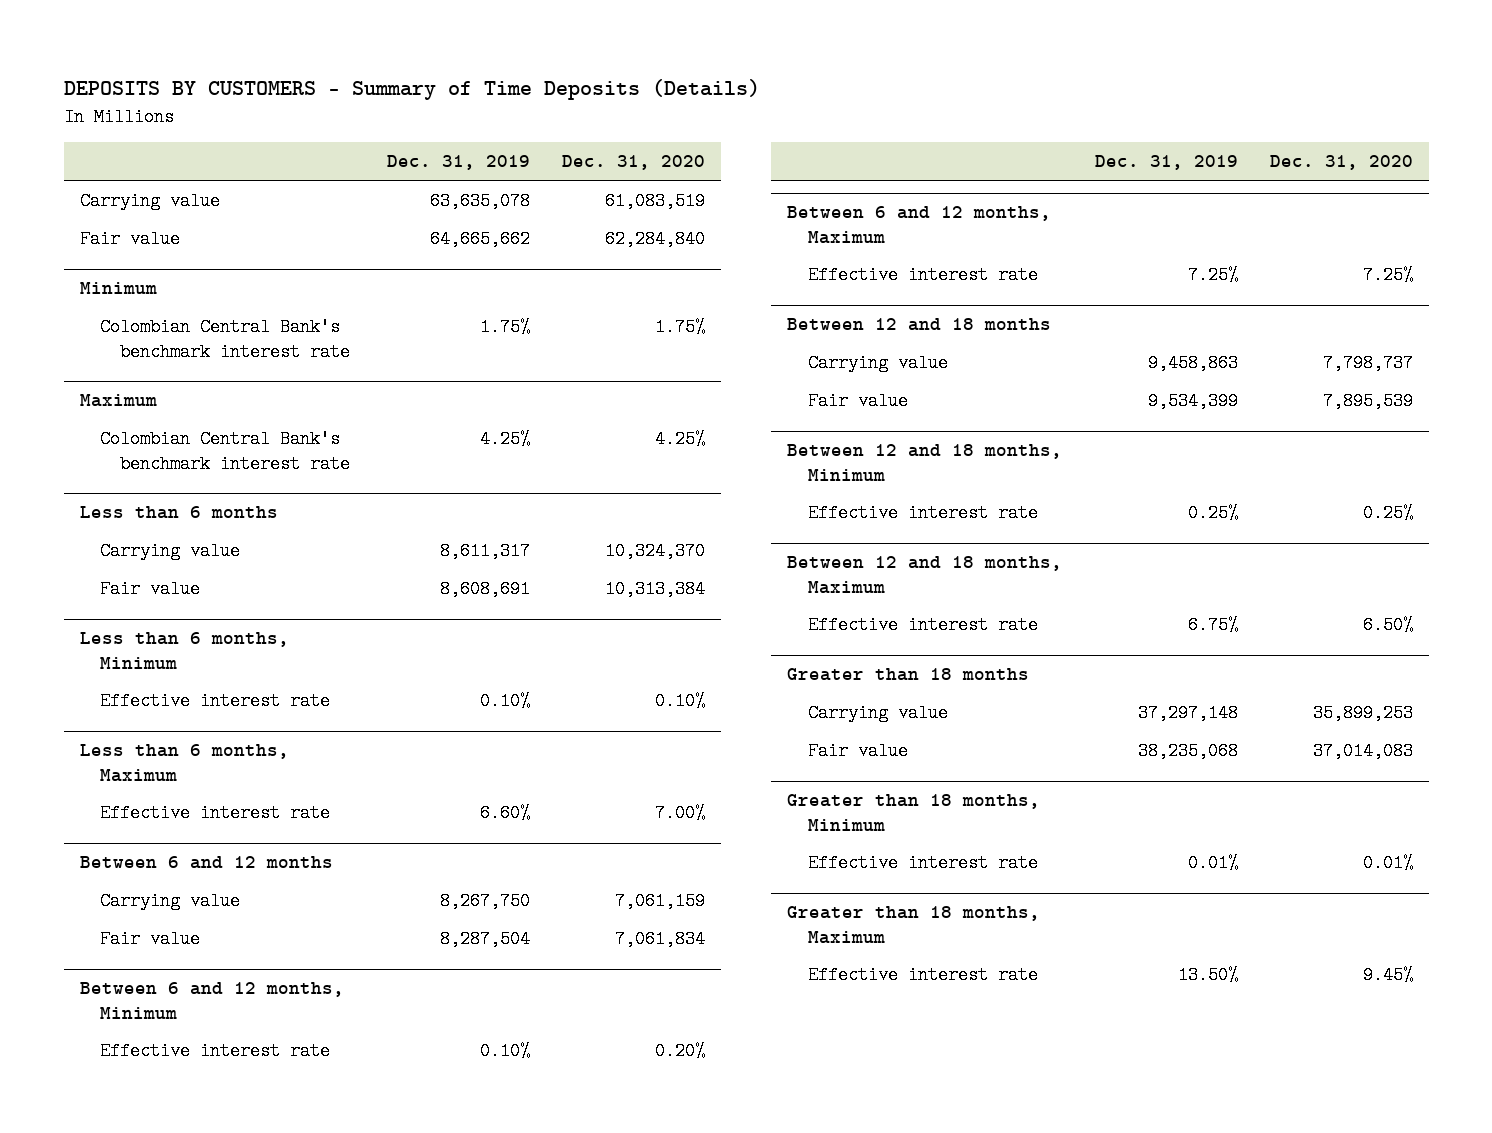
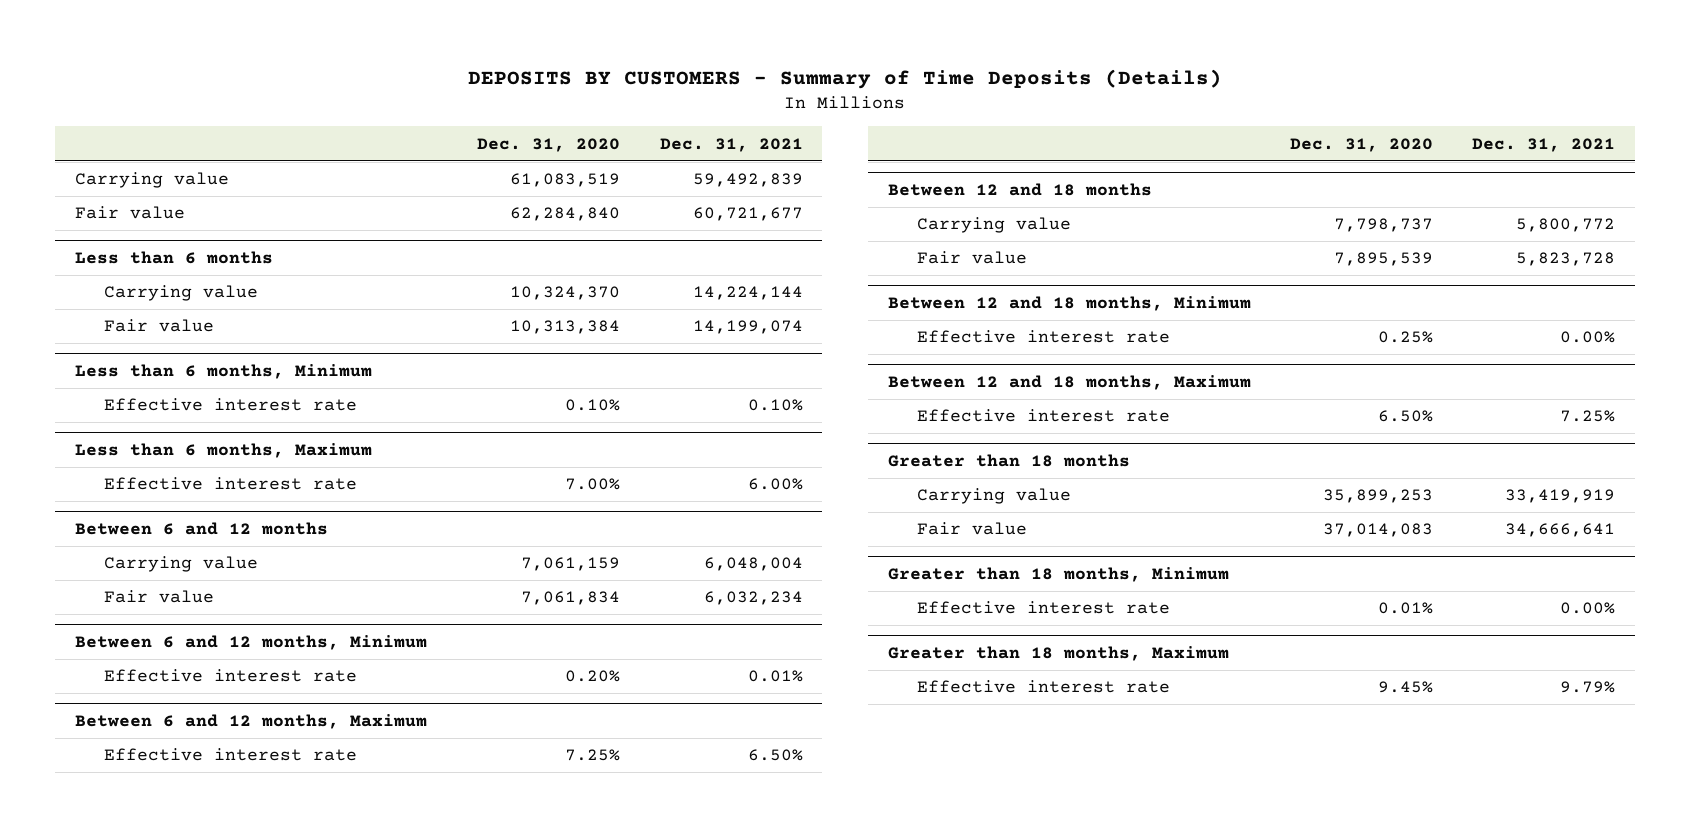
[386,155,530,171] Dec. 31, 2019 -> none
none -> [659,137,803,152] Dec. 31, 2021
[79,282,157,295] Minimum -> none
[100,317,351,361] Colombian Central Bank's benchmark interest rate -> none
[79,394,157,408] Maximum -> none
[100,429,351,473] Colombian Central Bank's benchmark interest rate -> none

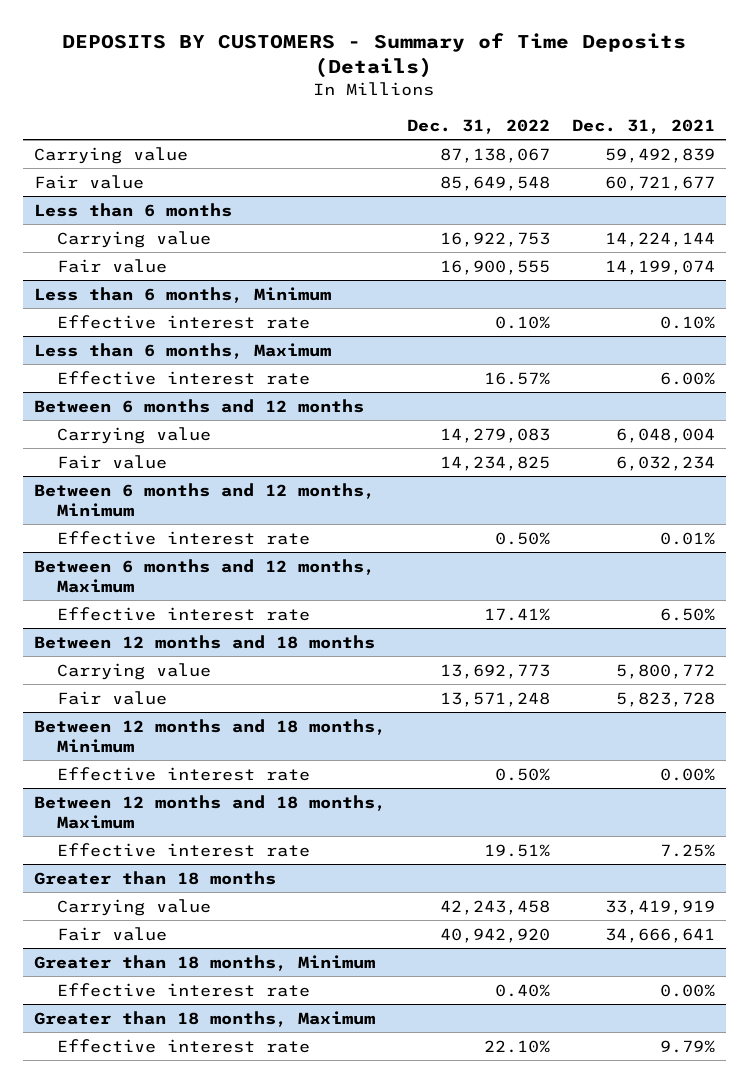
[477,137,621,152] Dec. 31, 2020 -> none
none -> [407,118,551,134] Dec. 31, 2022
[74,522,328,536] Between 6 and 12 months -> [33,398,364,413] Between 6 months and 12 months
[74,635,427,651] Between 6 and 12 months, Minimum -> [33,482,375,518] Between 6 months and 12 months, Minimum
[74,714,427,730] Between 6 and 12 months, Maximum -> [33,558,375,594] Between 6 months and 12 months, Maximum
[887,183,1152,197] Between 12 and 18 months -> [33,634,375,649] Between 12 months and 18 months
[887,296,1251,312] Between 12 and 18 months, Minimum -> [33,718,386,754] Between 12 months and 18 months, Minimum
[887,375,1251,391] Between 12 and 18 months, Maximum -> [33,794,386,830] Between 12 months and 18 months, Maximum

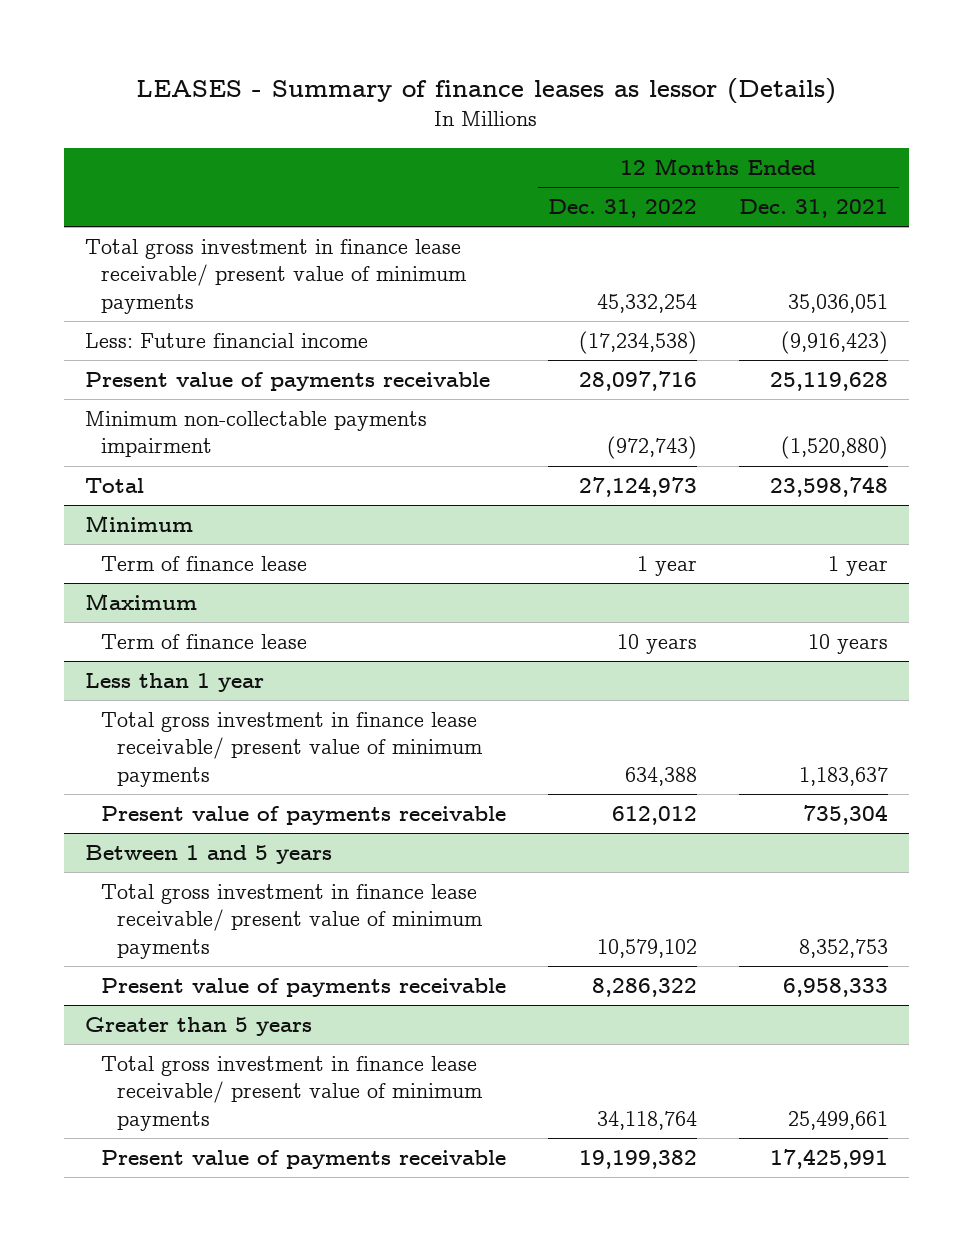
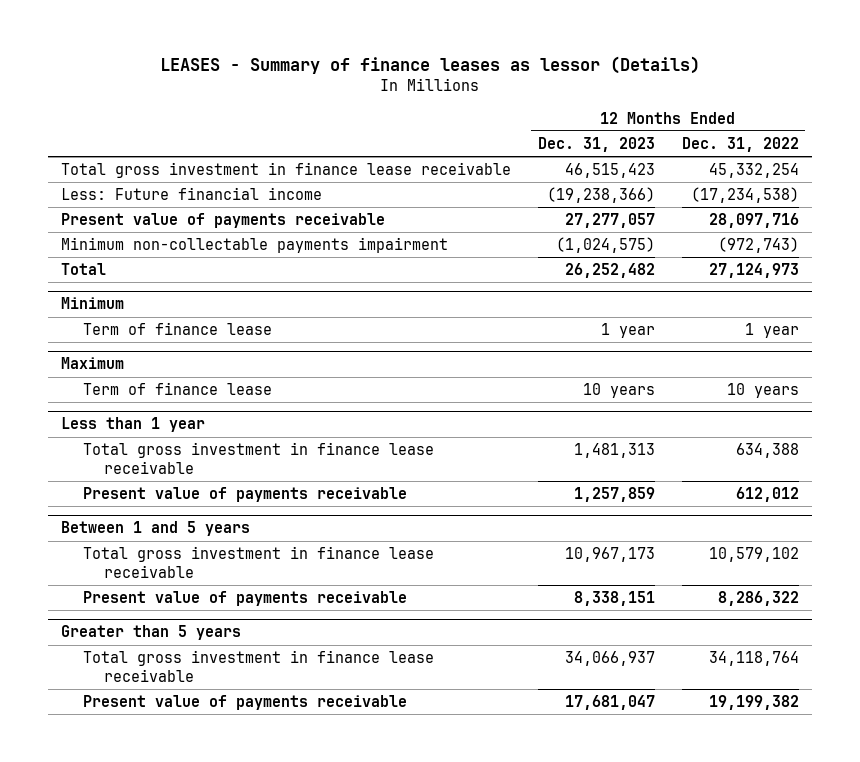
[739,199,889,219] Dec. 31, 2021 -> none
none -> [537,137,655,153] Dec. 31, 2023
[84,239,467,314] Total gross investment in finance lease receivable/ present value of minimum payments -> [61,162,512,179] Total gross investment in finance lease receivable
[100,712,484,787] Total gross investment in finance lease receivable/ present value of minimum payments -> [82,442,434,474] Total gross investment in finance lease receivable
[100,884,484,959] Total gross investment in finance lease receivable/ present value of minimum payments -> [82,546,434,578] Total gross investment in finance lease receivable
[100,1056,484,1131] Total gross investment in finance lease receivable/ present value of minimum payments -> [82,650,434,682] Total gross investment in finance lease receivable

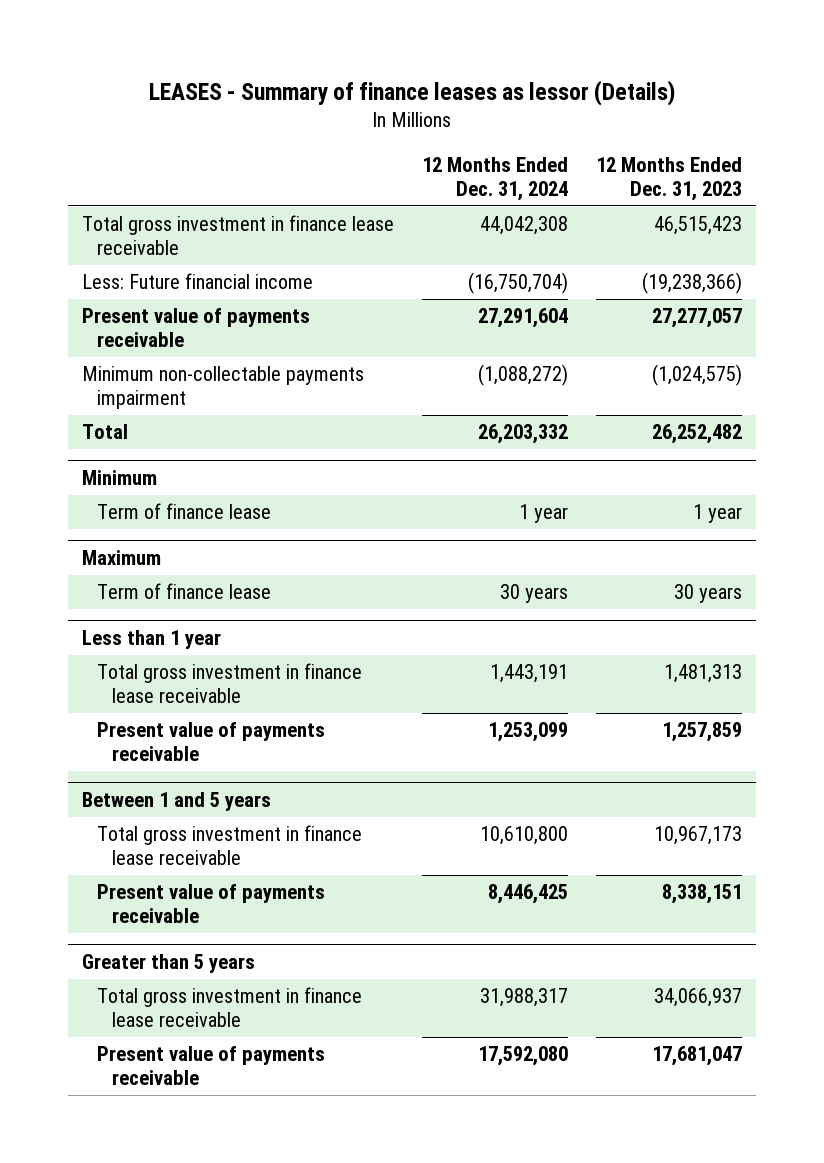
[681,137,799,153] Dec. 31, 2022 -> none
none -> [421,157,568,202] 12 Months Ended Dec. 31, 2024
[582,383,655,399] 10 years -> [673,584,742,604] 30 years

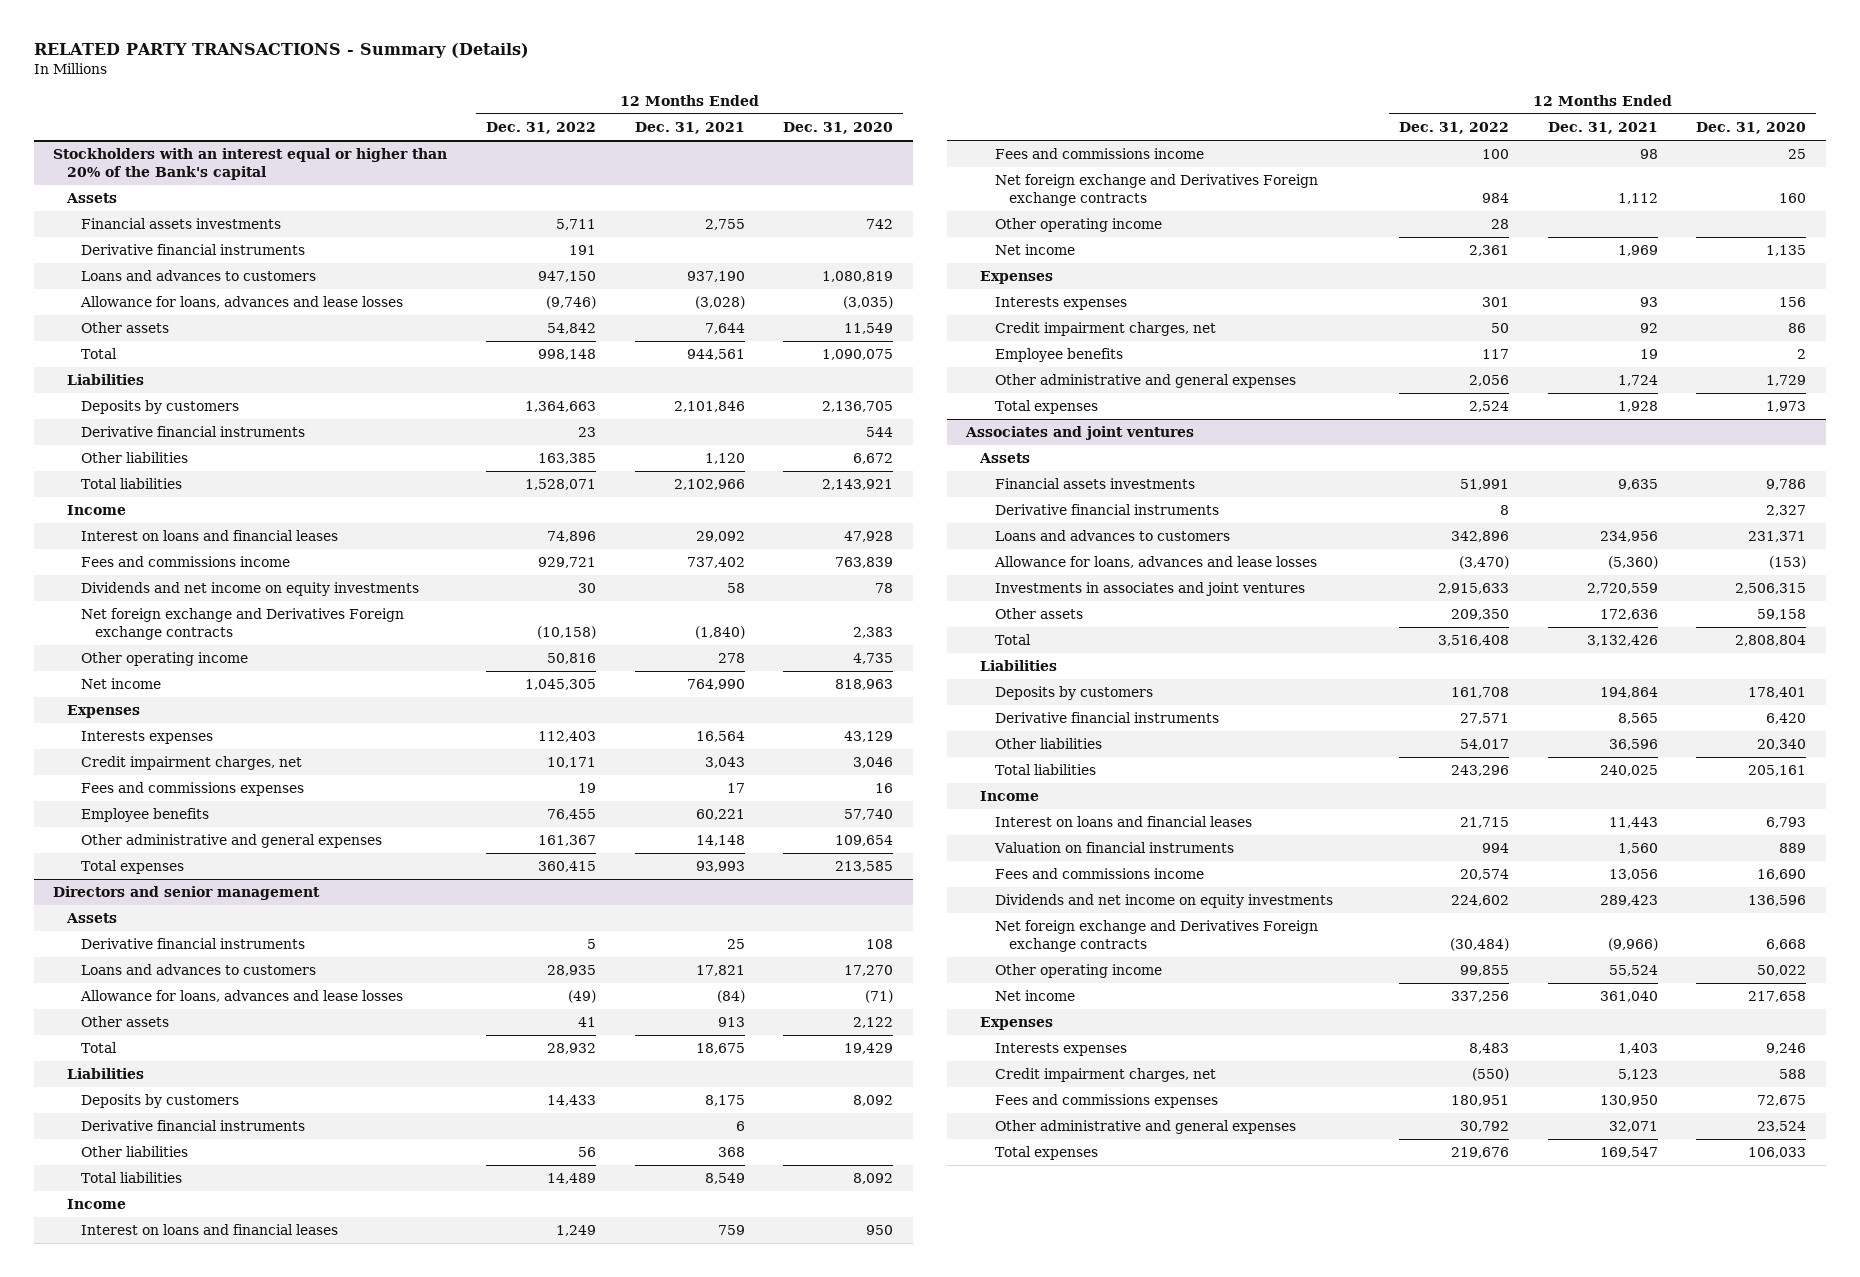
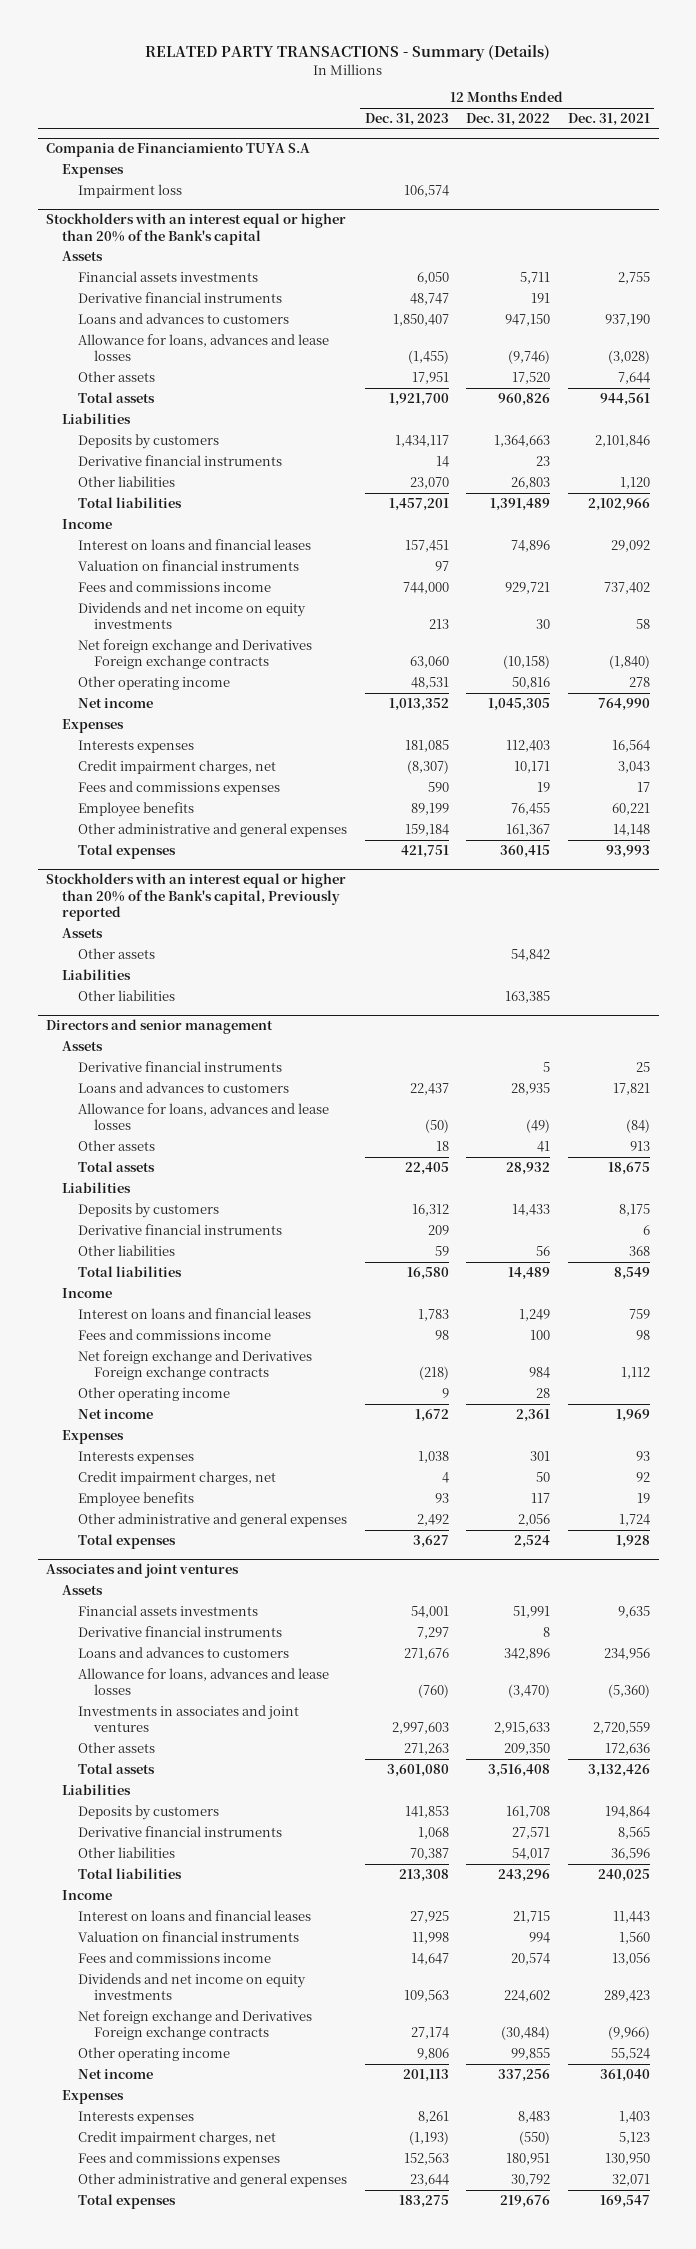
[783,122,894,135] Dec. 31, 2020 -> none
none -> [364,112,449,126] Dec. 31, 2023
none -> [46,142,311,158] Compania de Financiamiento TUYA S.A
none -> [62,163,125,178] Expenses
none -> [78,183,183,198] Impairment loss
[546,323,596,335] 54,842 -> [512,371,551,384] 17,520
[81,348,118,360] Total -> [78,391,156,403] Total assets
[537,349,596,361] 998,148 -> [498,392,551,406] 960,826
[537,453,596,465] 163,385 -> [511,476,551,489] 26,803
[524,479,596,491] 1,528,071 -> [490,497,551,511] 1,391,489
none -> [78,559,300,571] Valuation on financial instruments
none -> [46,873,347,922] Stockholders with an interest equal or higher than 20% of the Bank's capital, Previously reported
none -> [62,927,104,938] Assets
none -> [78,947,156,959] Other assets
none -> [62,968,132,980] Liabilities
none -> [78,989,176,1001] Other liabilities
[81,1042,118,1054] Total -> [78,1160,156,1172] Total assets
[994,634,1031,646] Total -> [78,1762,156,1774] Total assets

